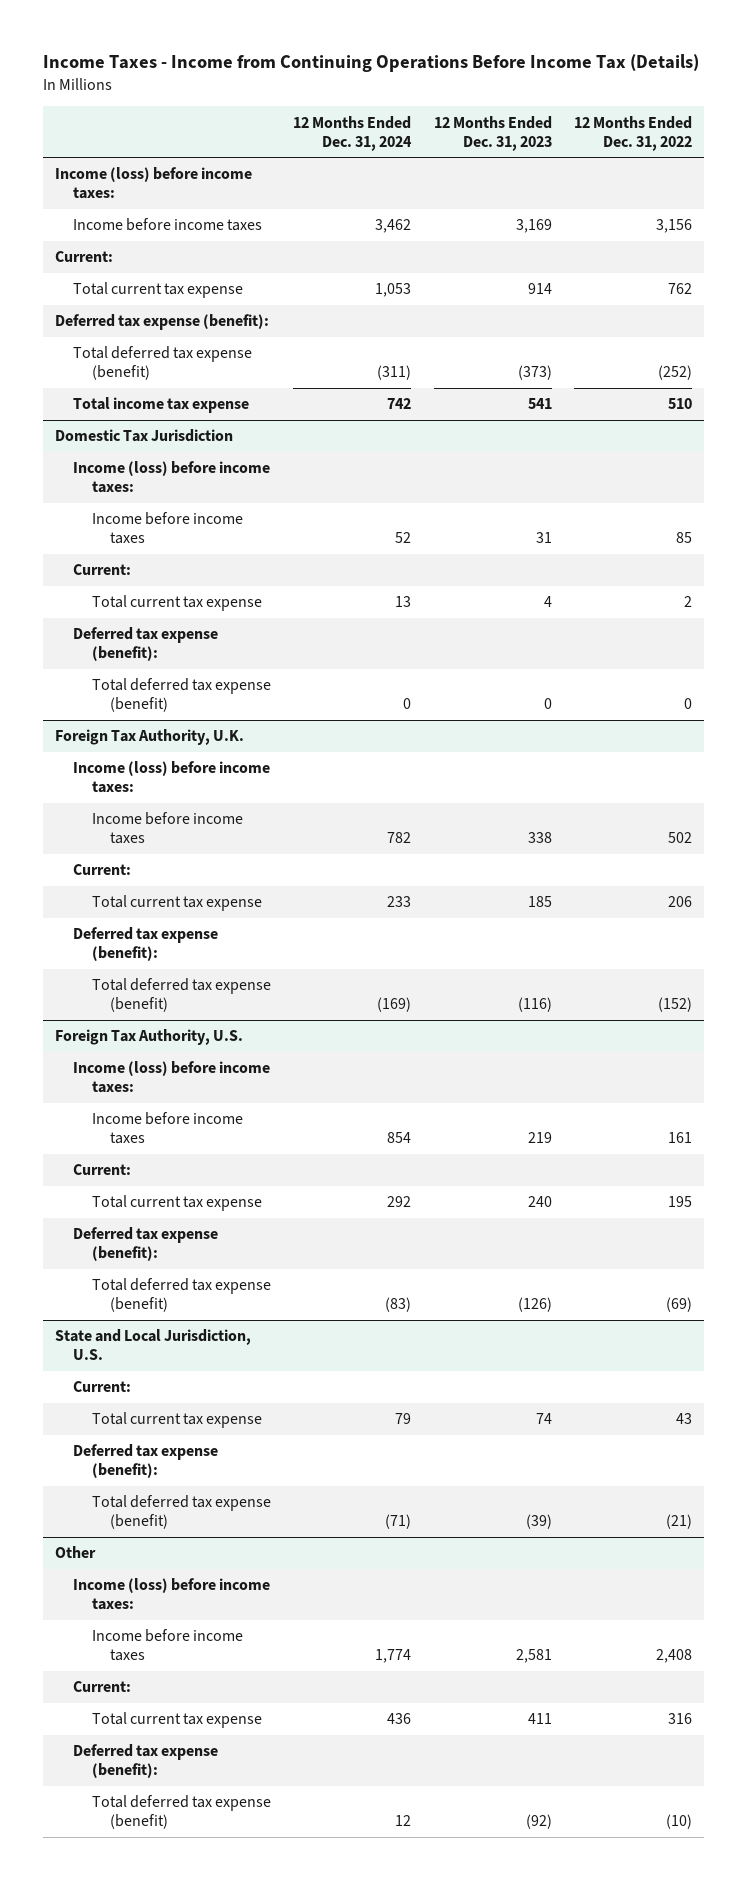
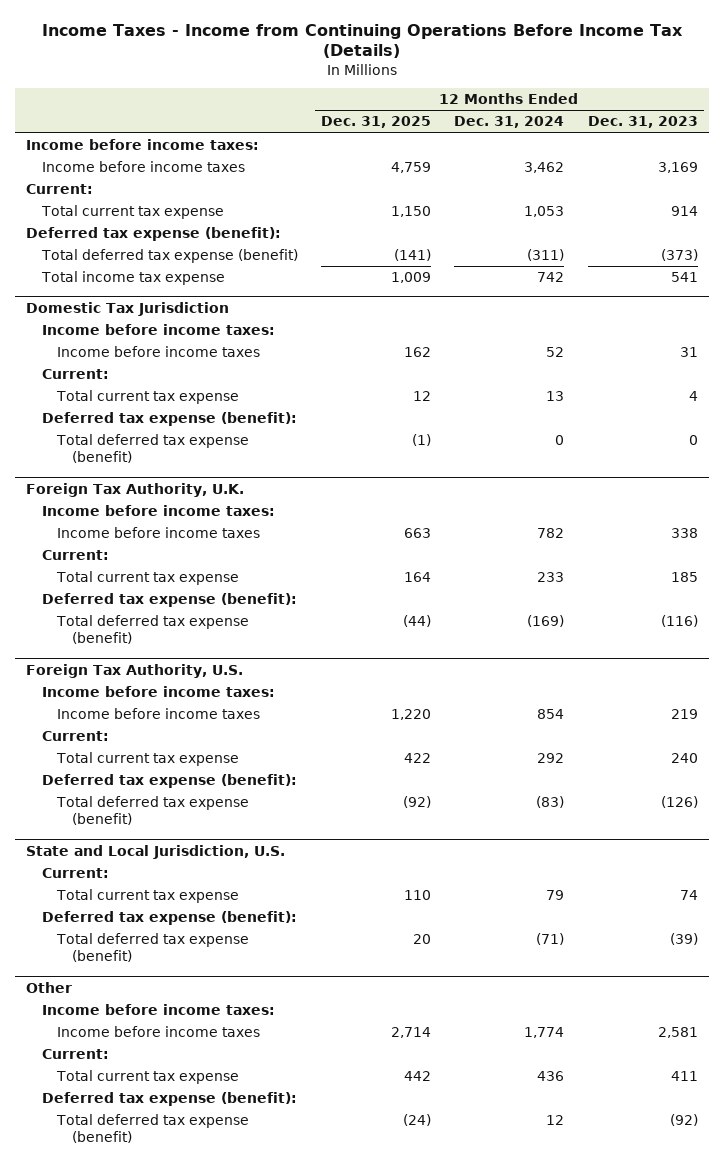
[574,115,693,151] 12 Months Ended Dec. 31, 2022 -> none
none -> [321,116,432,129] Dec. 31, 2025
[54,167,252,200] Income (loss) before income taxes: -> [26,139,260,151] Income before income taxes:
[73,461,271,494] Income (loss) before income taxes: -> [41,324,275,336] Income before income taxes:
[73,761,271,794] Income (loss) before income taxes: -> [41,505,275,517] Income before income taxes:
[73,1061,271,1094] Income (loss) before income taxes: -> [41,686,275,698] Income before income taxes:
[73,1578,271,1611] Income (loss) before income taxes: -> [41,1004,275,1016] Income before income taxes:

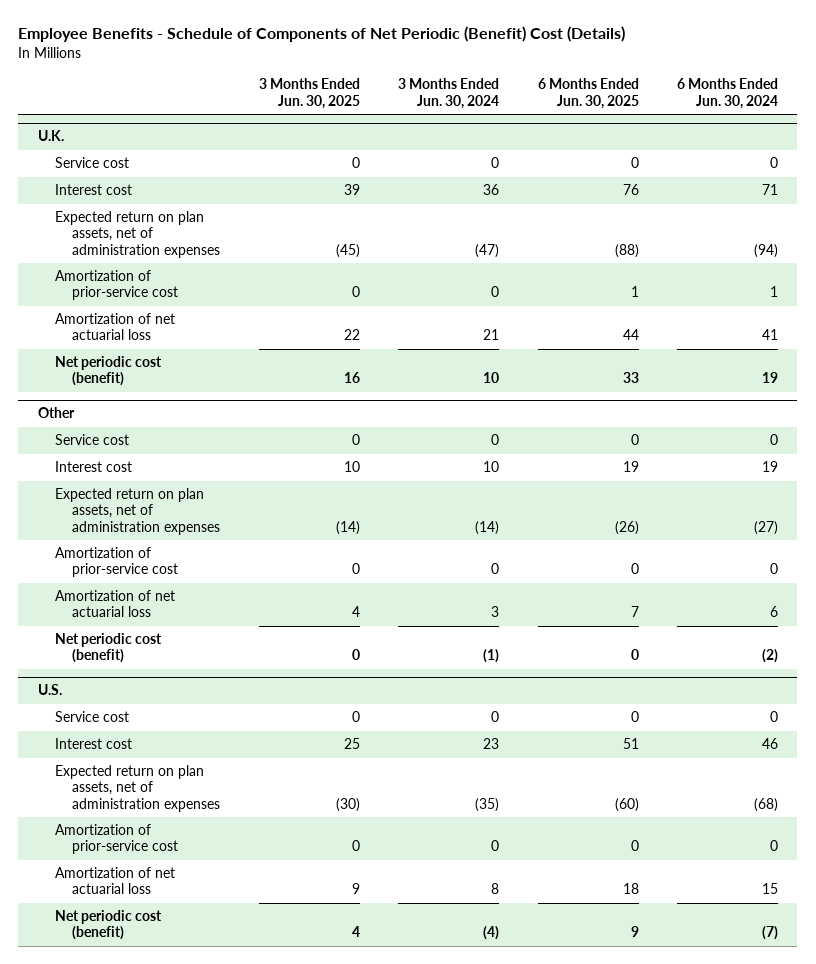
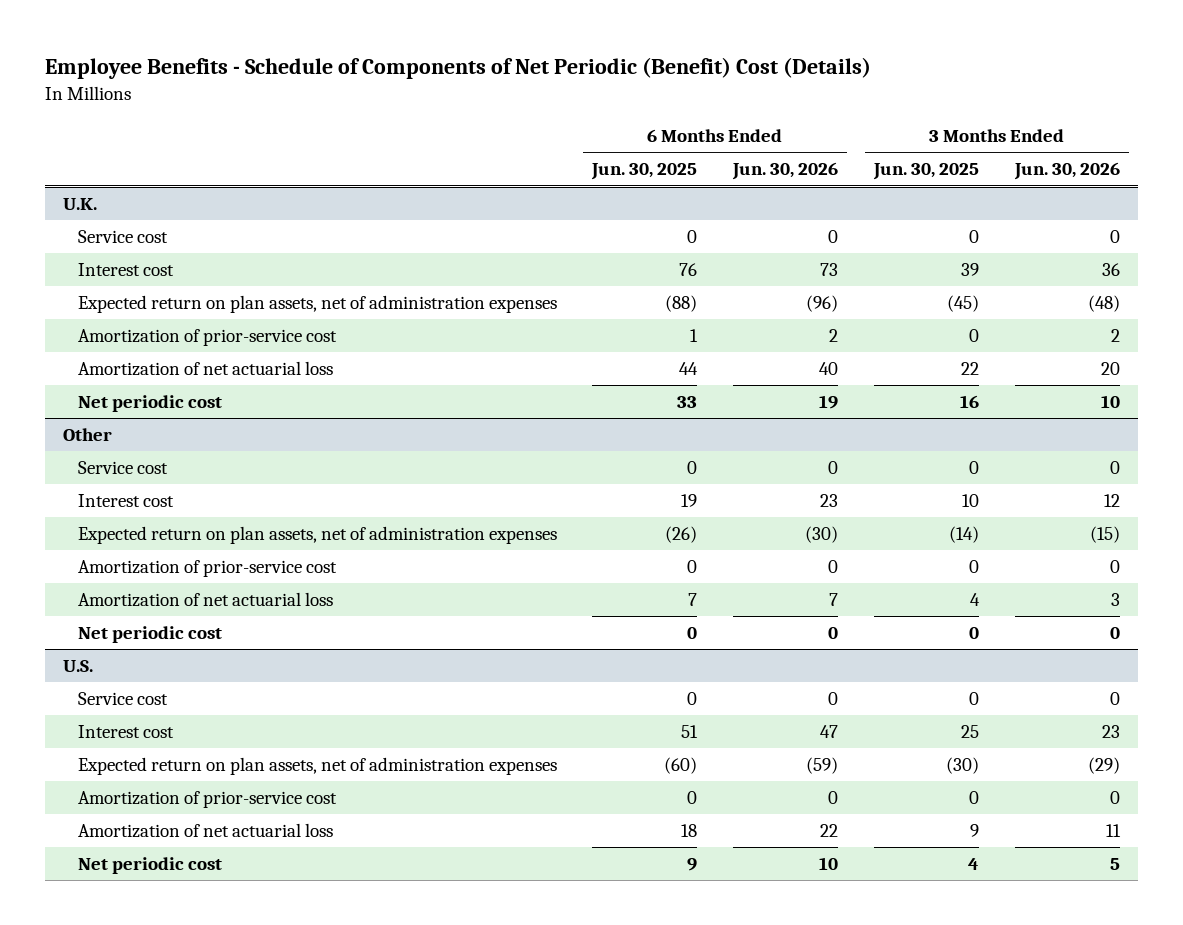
[398,78,500,109] 3 Months Ended Jun. 30, 2024 -> none
[677,78,779,109] 6 Months Ended Jun. 30, 2024 -> none
none -> [732,162,839,181] Jun. 30, 2026
none -> [1013,162,1120,181] Jun. 30, 2026
[55,356,163,387] Net periodic cost (benefit) -> [77,395,222,413] Net periodic cost
[55,633,163,664] Net periodic cost (benefit) -> [77,626,222,644] Net periodic cost
[55,910,163,941] Net periodic cost (benefit) -> [77,857,222,875] Net periodic cost

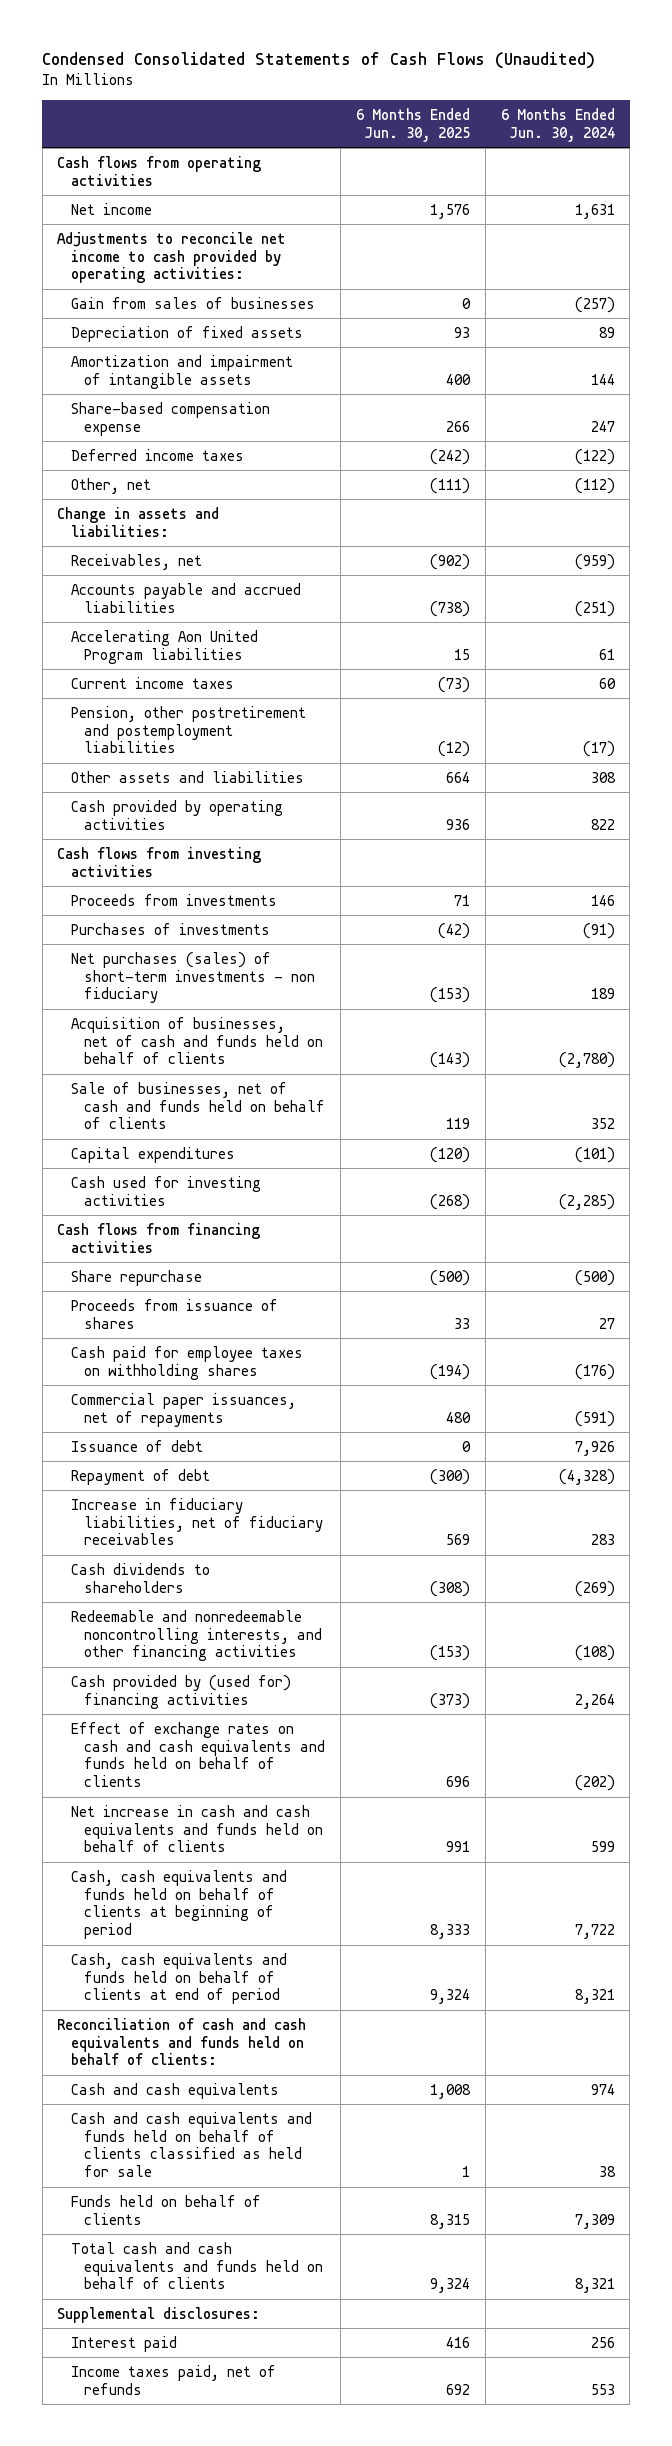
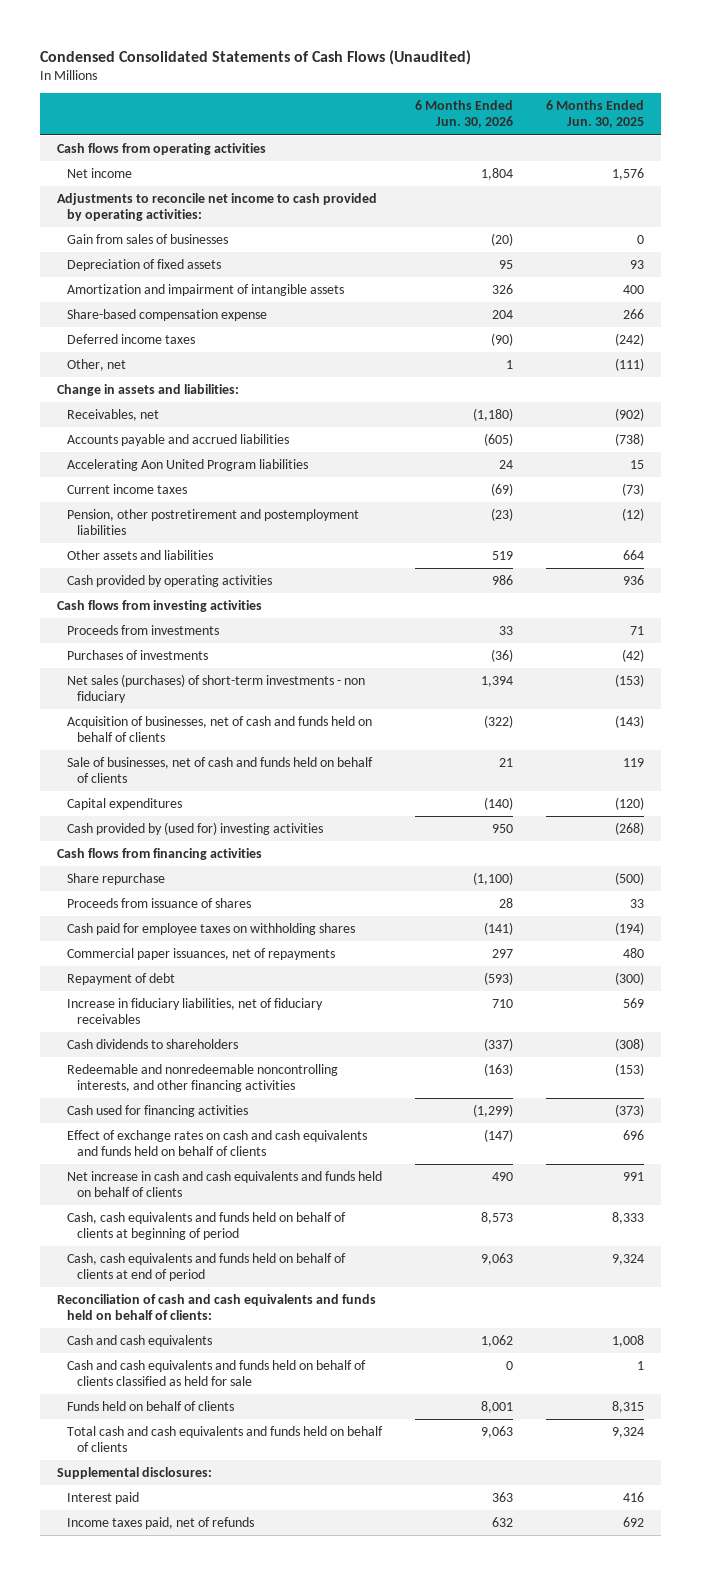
[500,107,615,142] 6 Months Ended Jun. 30, 2024 -> none
none -> [414,100,513,129] 6 Months Ended Jun. 30, 2026
[70,951,316,1004] Net purchases (sales) of short-term investments - non fiduciary -> [66,674,365,703] Net sales (purchases) of short-term investments - non fiduciary
[70,1175,261,1206] Cash used for investing activities -> [66,822,323,836] Cash provided by (used for) investing activities
[70,1439,203,1452] Issuance of debt -> none
[70,1674,291,1709] Cash provided by (used for) financing activities -> [66,1105,248,1118] Cash used for financing activities

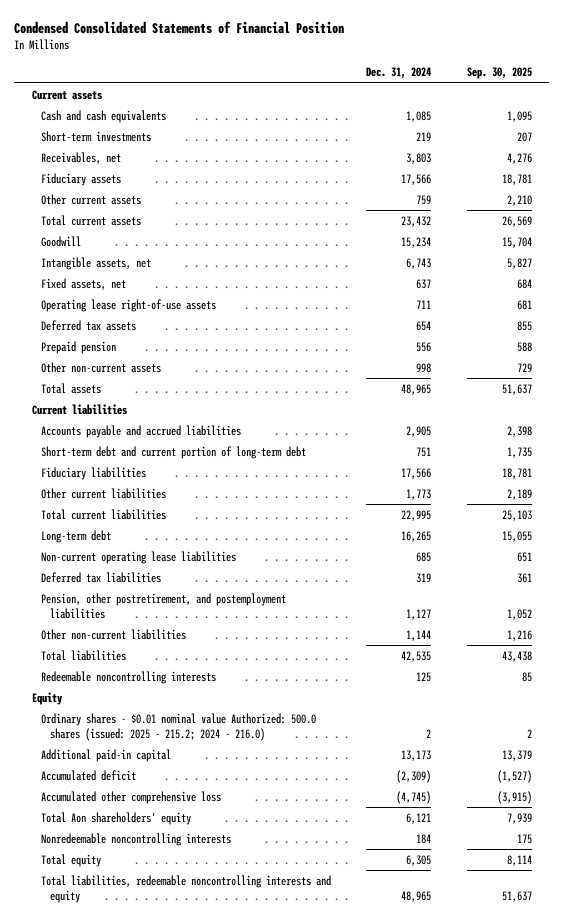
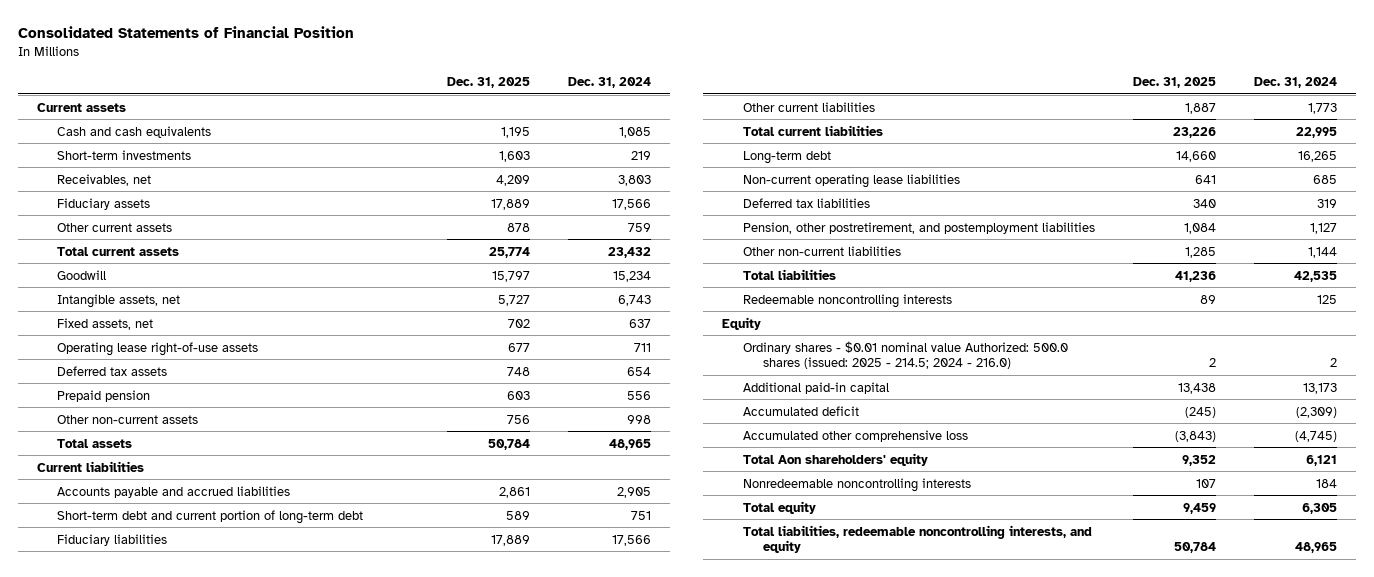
[14,20,345,34] Condensed Consolidated Statements of Financial Position -> [17,26,354,39] Consolidated Statements of Financial Position
[466,67,532,80] Sep. 30, 2025 -> none
none -> [447,76,531,88] Dec. 31, 2025
[40,712,316,741] Ordinary shares - $0.01 nominal value Authorized: 500.0 shares (issued: 2025 - 215.2; 2024 - 216.0) -> [742,340,1068,370] Ordinary shares - $0.01 nominal value Authorized: 500.0 shares (issued: 2025 - 214.5; 2024 - 216.0)
[40,874,331,903] Total liabilities, redeemable noncontrolling interests and equity -> [742,524,1092,554] Total liabilities, redeemable noncontrolling interests, and equity

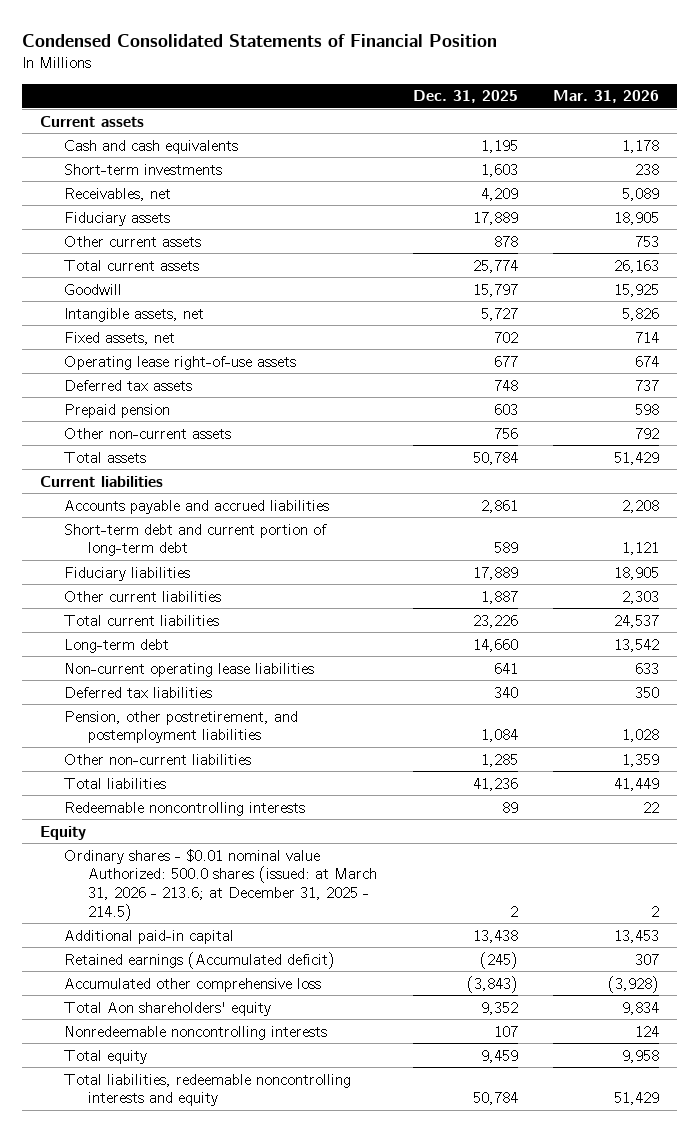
[17,26,354,39] Consolidated Statements of Financial Position -> [22,33,498,47] Condensed Consolidated Statements of Financial Position
[568,76,652,88] Dec. 31, 2024 -> none
none -> [553,90,660,104] Mar. 31, 2026
[742,340,1068,370] Ordinary shares - $0.01 nominal value Authorized: 500.0 shares (issued: 2025 - 214.5; 2024 - 216.0) -> [64,848,378,921] Ordinary shares - $0.01 nominal value Authorized: 500.0 shares (issued: at March 31, 2026 - 213.6; at December 31, 2025 - 214.5)
[742,405,859,416] Accumulated deficit -> [64,951,336,969] Retained earnings (Accumulated deficit)
[742,524,1092,554] Total liabilities, redeemable noncontrolling interests, and equity -> [64,1073,352,1107] Total liabilities, redeemable noncontrolling interests and equity

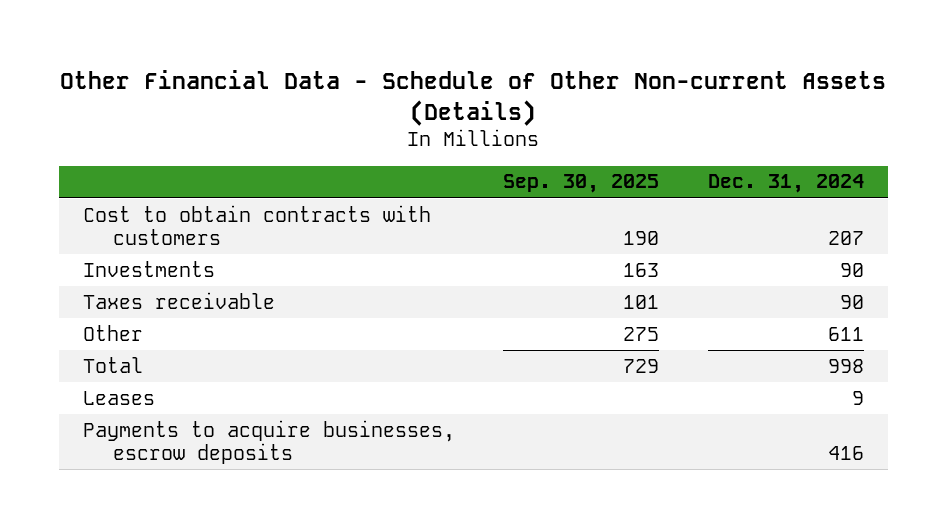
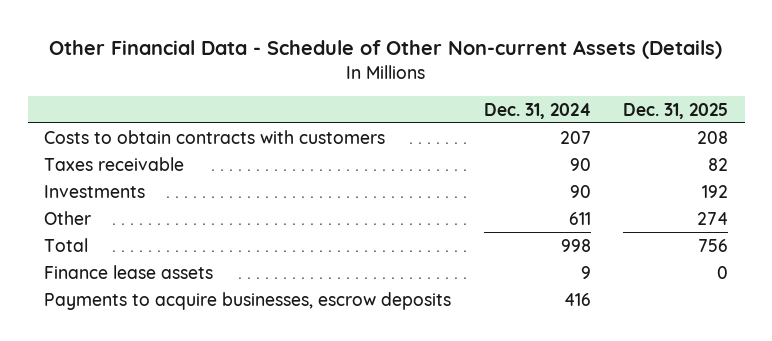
[503,174,660,194] Sep. 30, 2025 -> none
none -> [623,102,729,119] Dec. 31, 2025
[83,204,432,245] Cost to obtain contracts with customers -> [43,129,385,144] Costs to obtain contracts with customers
[83,260,216,277] Investments -> [43,184,145,198] Investments
[83,390,156,405] Leases -> [43,264,213,279] Finance lease assets

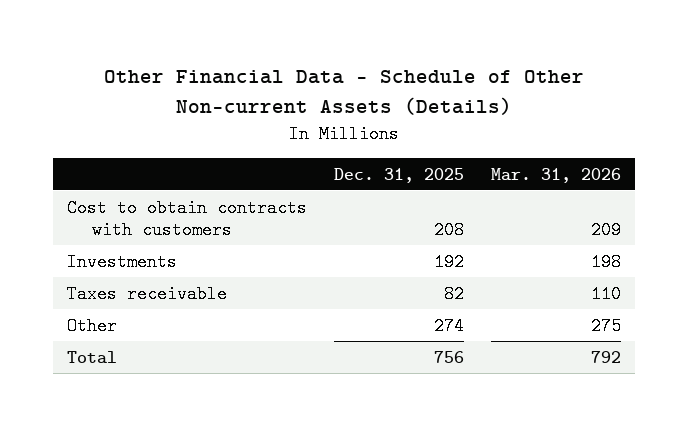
[483,102,591,119] Dec. 31, 2024 -> none
none -> [491,167,622,183] Mar. 31, 2026
[43,129,385,144] Costs to obtain contracts with customers -> [66,198,307,240] Cost to obtain contracts with customers
[43,156,184,171] Taxes receivable -> [66,284,227,303] Taxes receivable
[43,264,213,279] Finance lease assets -> none
[43,291,451,310] Payments to acquire businesses, escrow deposits -> none

